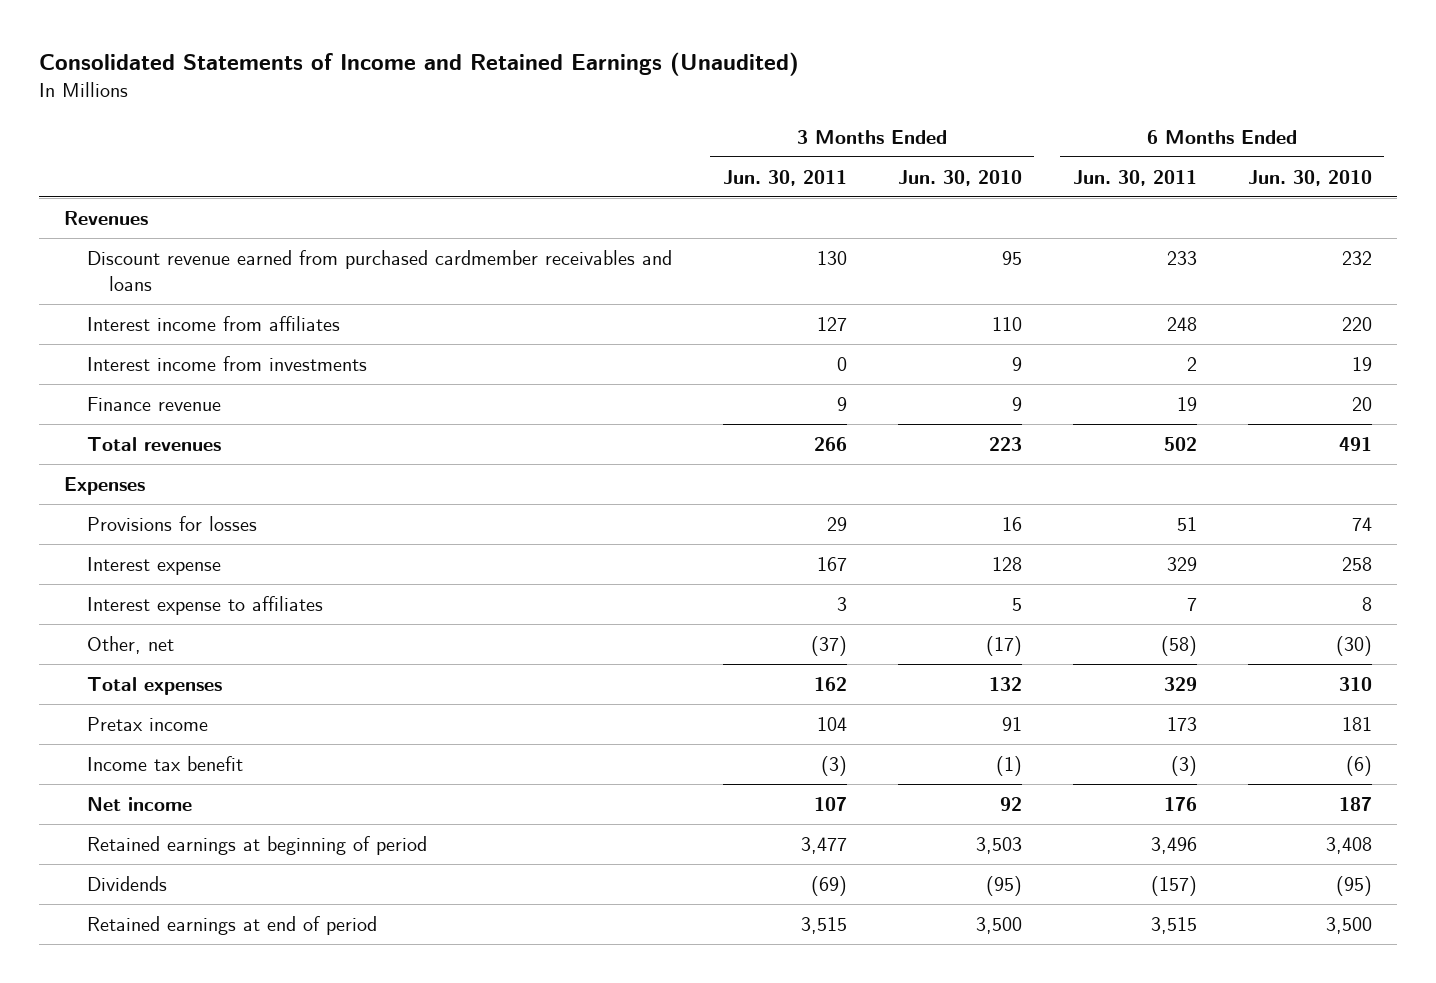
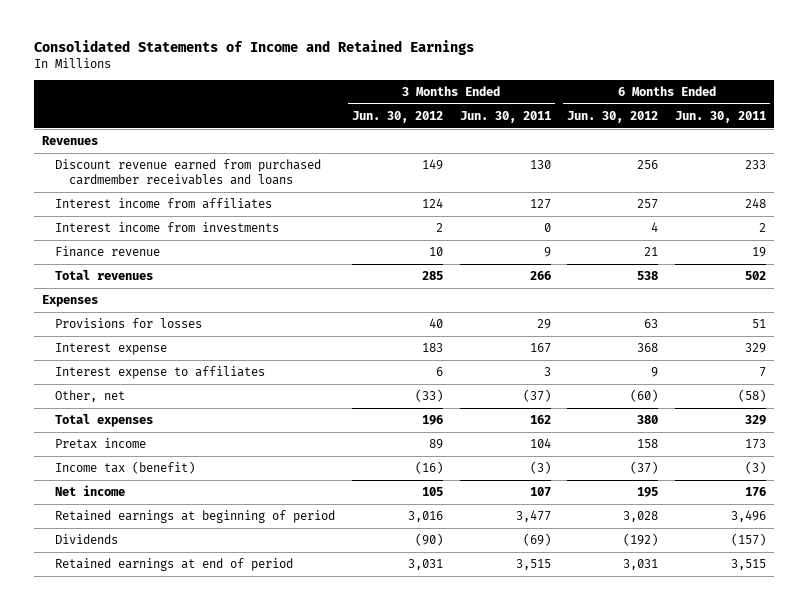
[38,52,799,77] Consolidated Statements of Income and Retained Earnings (Unaudited) -> [33,40,474,56] Consolidated Statements of Income and Retained Earnings
[897,169,1022,186] Jun. 30, 2010 -> none
[1247,169,1372,186] Jun. 30, 2010 -> none
none -> [352,110,444,123] Jun. 30, 2012
none -> [567,110,659,123] Jun. 30, 2012
[86,755,243,771] Income tax benefit -> [55,461,196,475] Income tax (benefit)

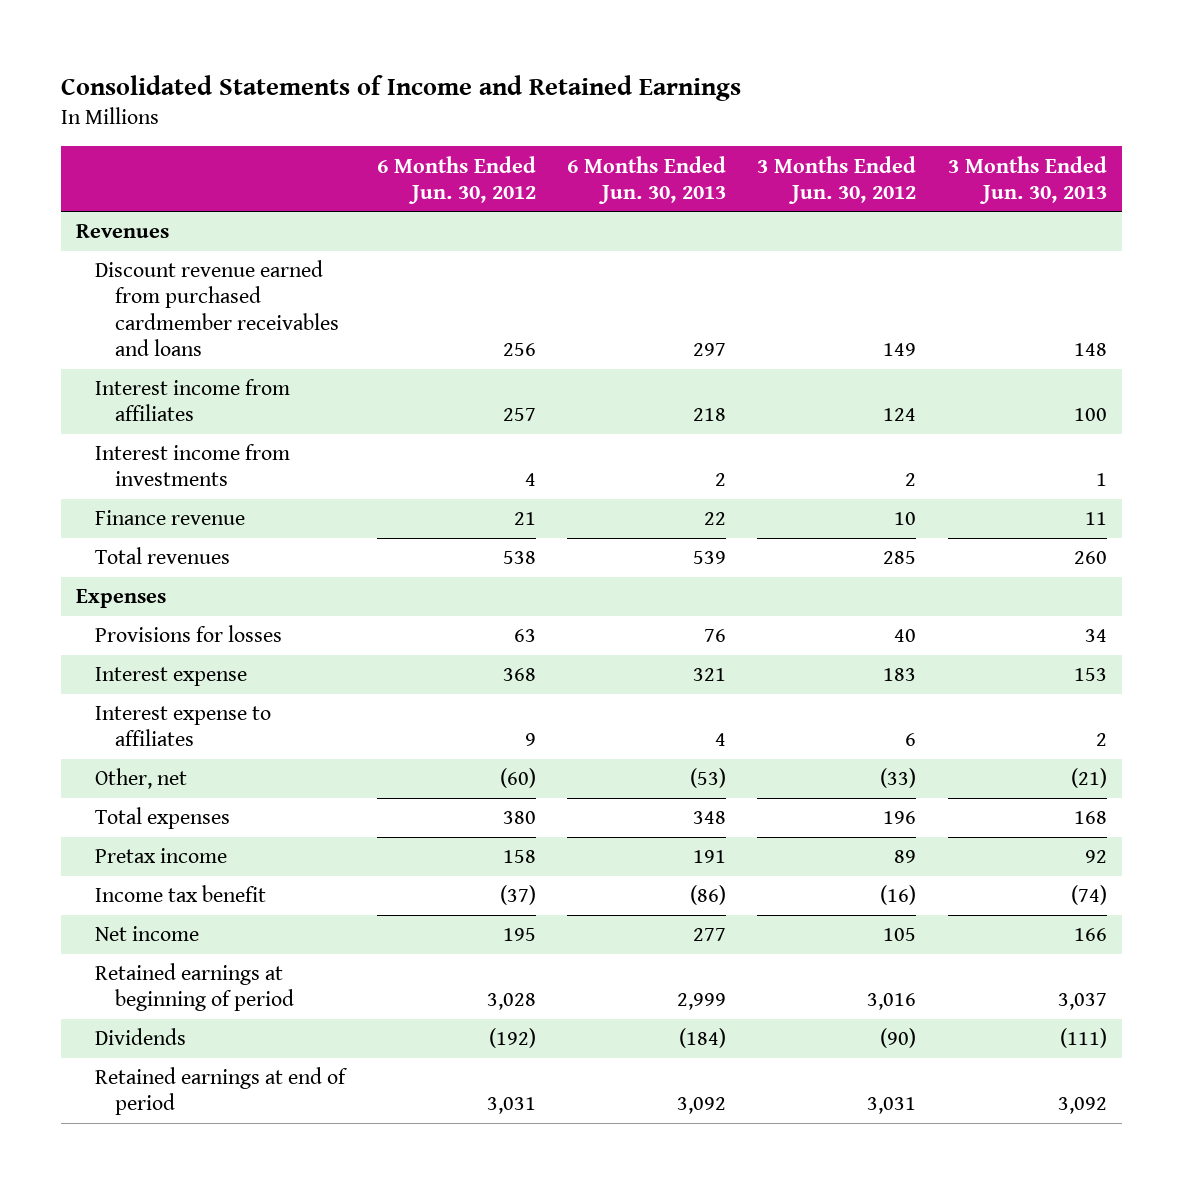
[459,110,551,123] Jun. 30, 2011 -> none
[674,110,766,123] Jun. 30, 2011 -> none
none -> [566,155,726,204] 6 Months Ended Jun. 30, 2013
none -> [947,155,1107,204] 3 Months Ended Jun. 30, 2013
[55,461,196,475] Income tax (benefit) -> [95,885,267,903] Income tax benefit

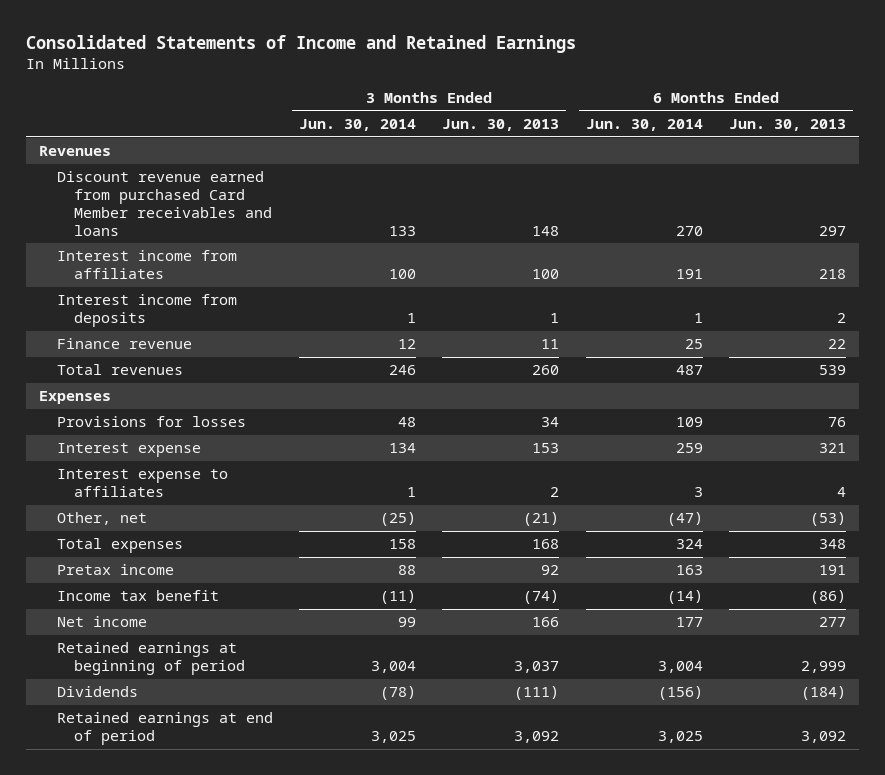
[376,155,536,204] 6 Months Ended Jun. 30, 2012 -> none
[757,155,917,204] 3 Months Ended Jun. 30, 2012 -> none
none -> [299,118,417,131] Jun. 30, 2014
none -> [585,118,703,131] Jun. 30, 2014
[95,260,339,356] Discount revenue earned from purchased cardmember receivables and loans -> [56,171,273,236] Discount revenue earned from purchased Card Member receivables and loans
[95,444,291,487] Interest income from investments -> [56,294,237,328] Interest income from deposits

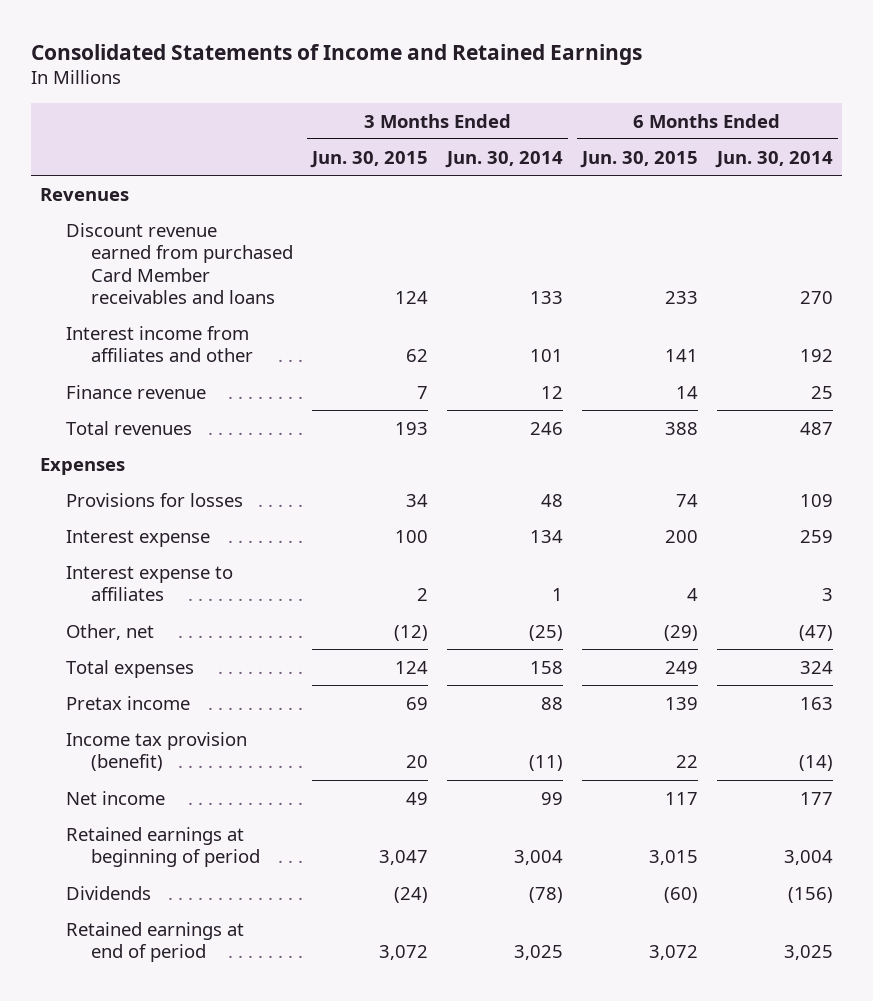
[442,118,560,131] Jun. 30, 2013 -> none
[728,118,846,131] Jun. 30, 2013 -> none
none -> [310,150,429,168] Jun. 30, 2015
none -> [579,150,698,168] Jun. 30, 2015
[56,294,237,328] Interest income from deposits -> none
[56,250,237,280] Interest income from affiliates -> [65,325,254,363] Interest income from affiliates and other
[389,269,417,280] 100 -> [530,349,564,363] 101
[675,269,703,280] 191 -> [799,349,833,363] 192
[56,590,219,602] Income tax benefit -> [65,731,247,772] Income tax provision (benefit)

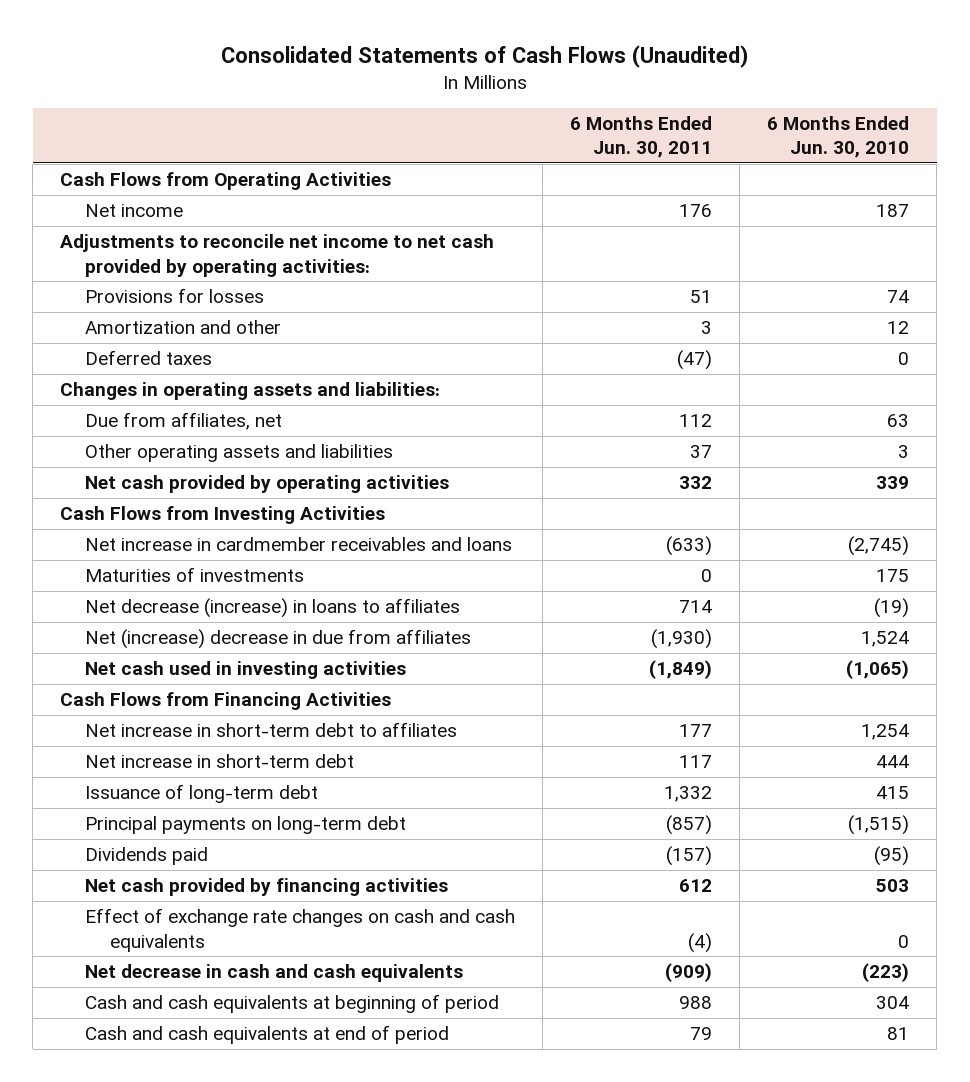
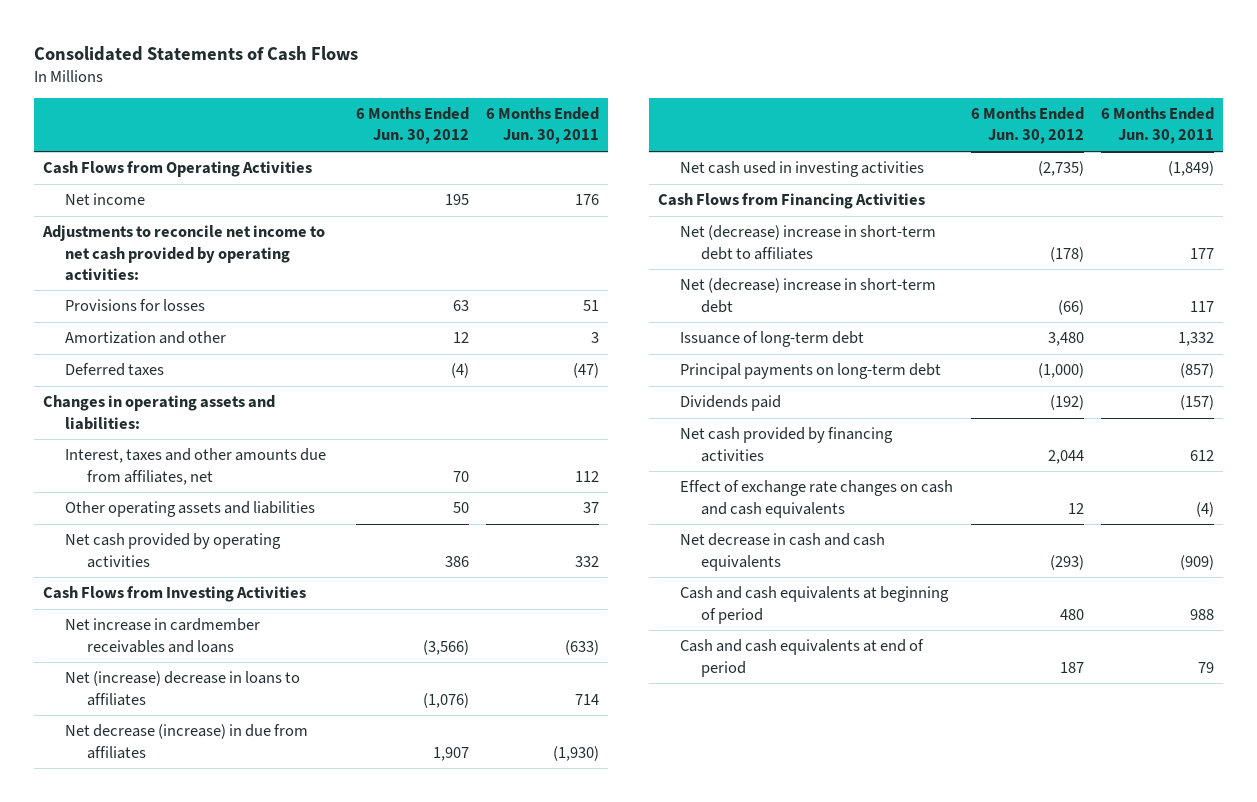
[220,44,749,68] Consolidated Statements of Cash Flows (Unaudited) -> [34,45,359,61] Consolidated Statements of Cash Flows
[767,115,910,159] 6 Months Ended Jun. 30, 2010 -> none
none -> [355,107,469,145] 6 Months Ended Jun. 30, 2012
[85,412,283,431] Due from affiliates, net -> [64,448,326,485] Interest, taxes and other amounts due from affiliates, net
[85,567,305,583] Maturities of investments -> none
[85,598,461,619] Net decrease (increase) in loans to affiliates -> [64,671,300,706] Net (increase) decrease in loans to affiliates
[85,629,472,650] Net (increase) decrease in due from affiliates -> [64,724,308,759] Net decrease (increase) in due from affiliates
[85,722,458,738] Net increase in short-term debt to affiliates -> [679,225,936,260] Net (decrease) increase in short-term debt to affiliates
[85,754,355,769] Net increase in short-term debt -> [679,278,936,313] Net (decrease) increase in short-term debt

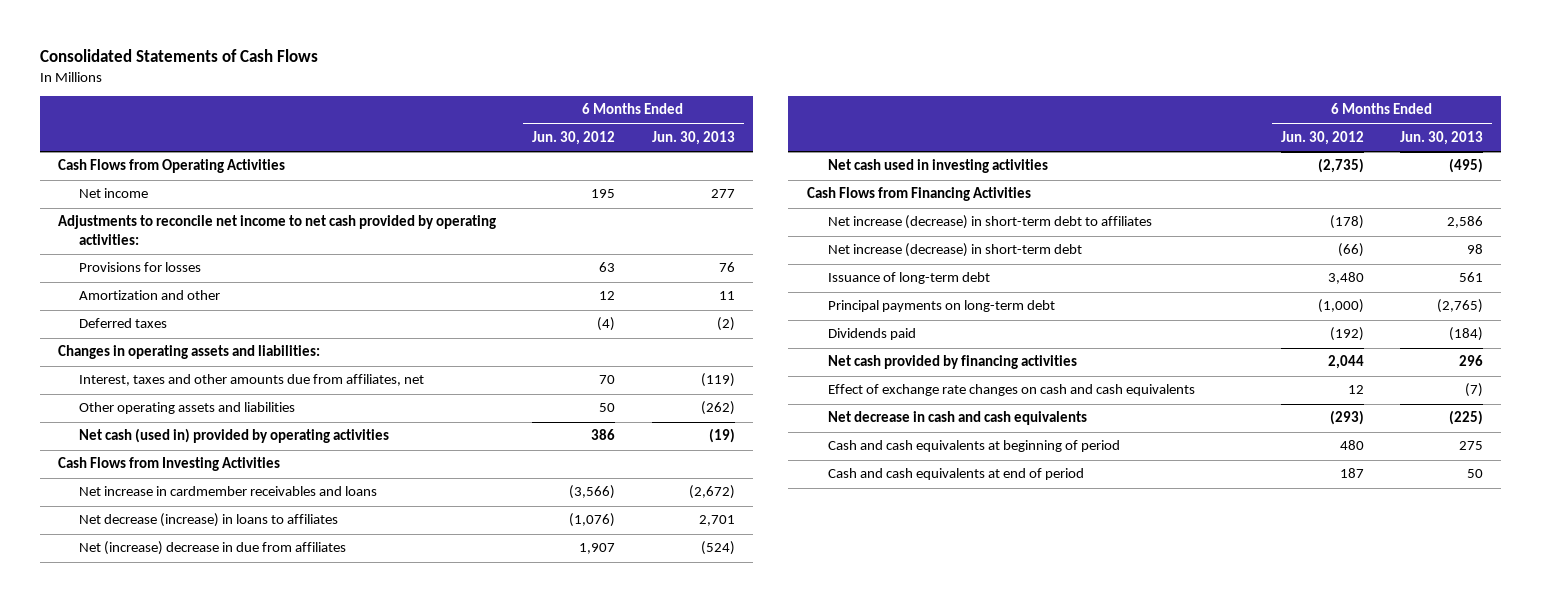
[486,107,600,145] 6 Months Ended Jun. 30, 2011 -> none
none -> [651,131,735,146] Jun. 30, 2013
[64,533,281,568] Net cash provided by operating activities -> [79,428,390,444] Net cash (used in) provided by operating activities
[64,671,300,706] Net (increase) decrease in loans to affiliates -> [79,513,339,528] Net decrease (increase) in loans to affiliates
[64,724,308,759] Net decrease (increase) in due from affiliates -> [79,541,347,556] Net (increase) decrease in due from affiliates
[679,225,936,260] Net (decrease) increase in short-term debt to affiliates -> [827,215,1152,230] Net increase (decrease) in short-term debt to affiliates
[679,278,936,313] Net (decrease) increase in short-term debt -> [827,243,1082,258] Net increase (decrease) in short-term debt

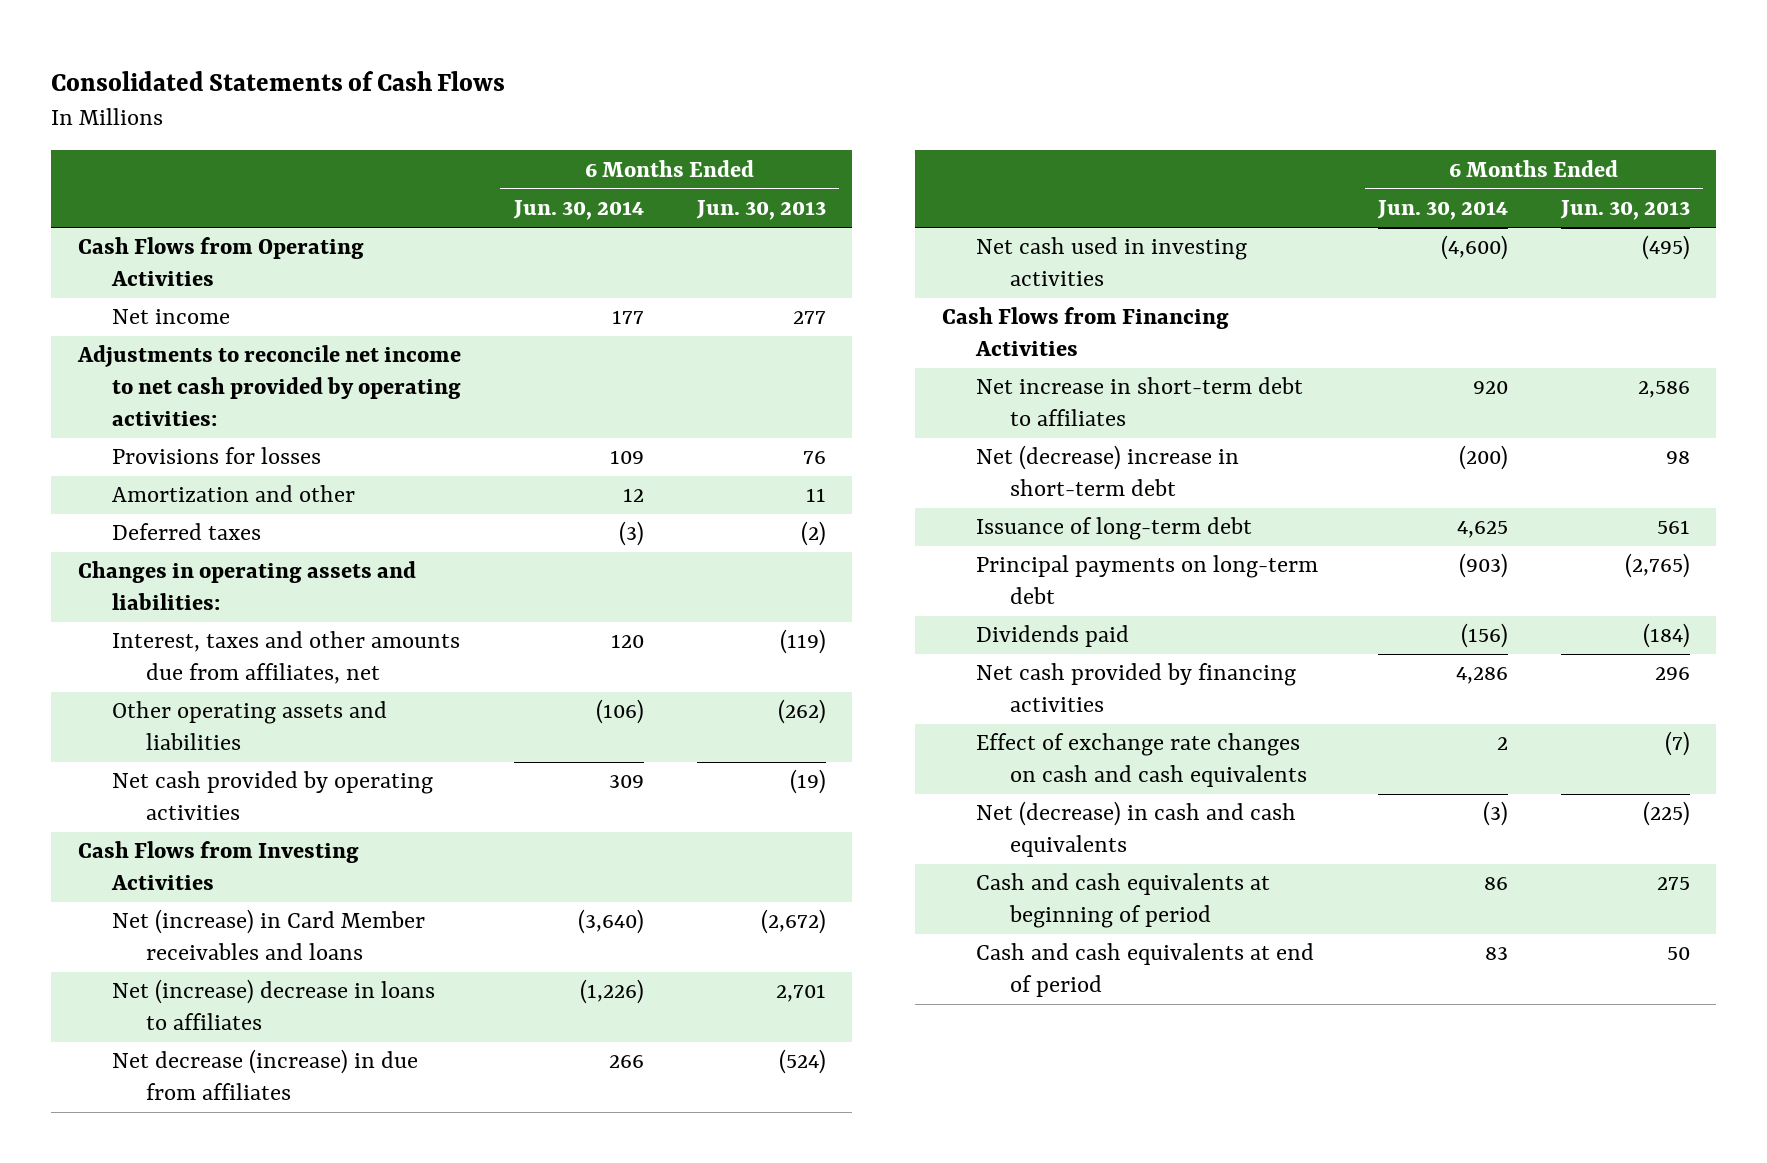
[532,131,616,146] Jun. 30, 2012 -> none
none -> [512,200,644,221] Jun. 30, 2014
[79,428,390,444] Net cash (used in) provided by operating activities -> [111,771,433,821] Net cash provided by operating activities
[79,486,378,497] Net increase in cardmember receivables and loans -> [111,909,425,961] Net (increase) in Card Member receivables and loans
[79,513,339,528] Net decrease (increase) in loans to affiliates -> [111,979,435,1031] Net (increase) decrease in loans to affiliates
[79,541,347,556] Net (increase) decrease in due from affiliates -> [111,1049,418,1101] Net decrease (increase) in due from affiliates
[827,215,1152,230] Net increase (decrease) in short-term debt to affiliates -> [975,377,1303,427] Net increase in short-term debt to affiliates
[827,243,1082,258] Net increase (decrease) in short-term debt -> [975,445,1239,497] Net (decrease) increase in short-term debt
[827,411,1087,426] Net decrease in cash and cash equivalents -> [975,801,1296,858] Net (decrease) in cash and cash equivalents

